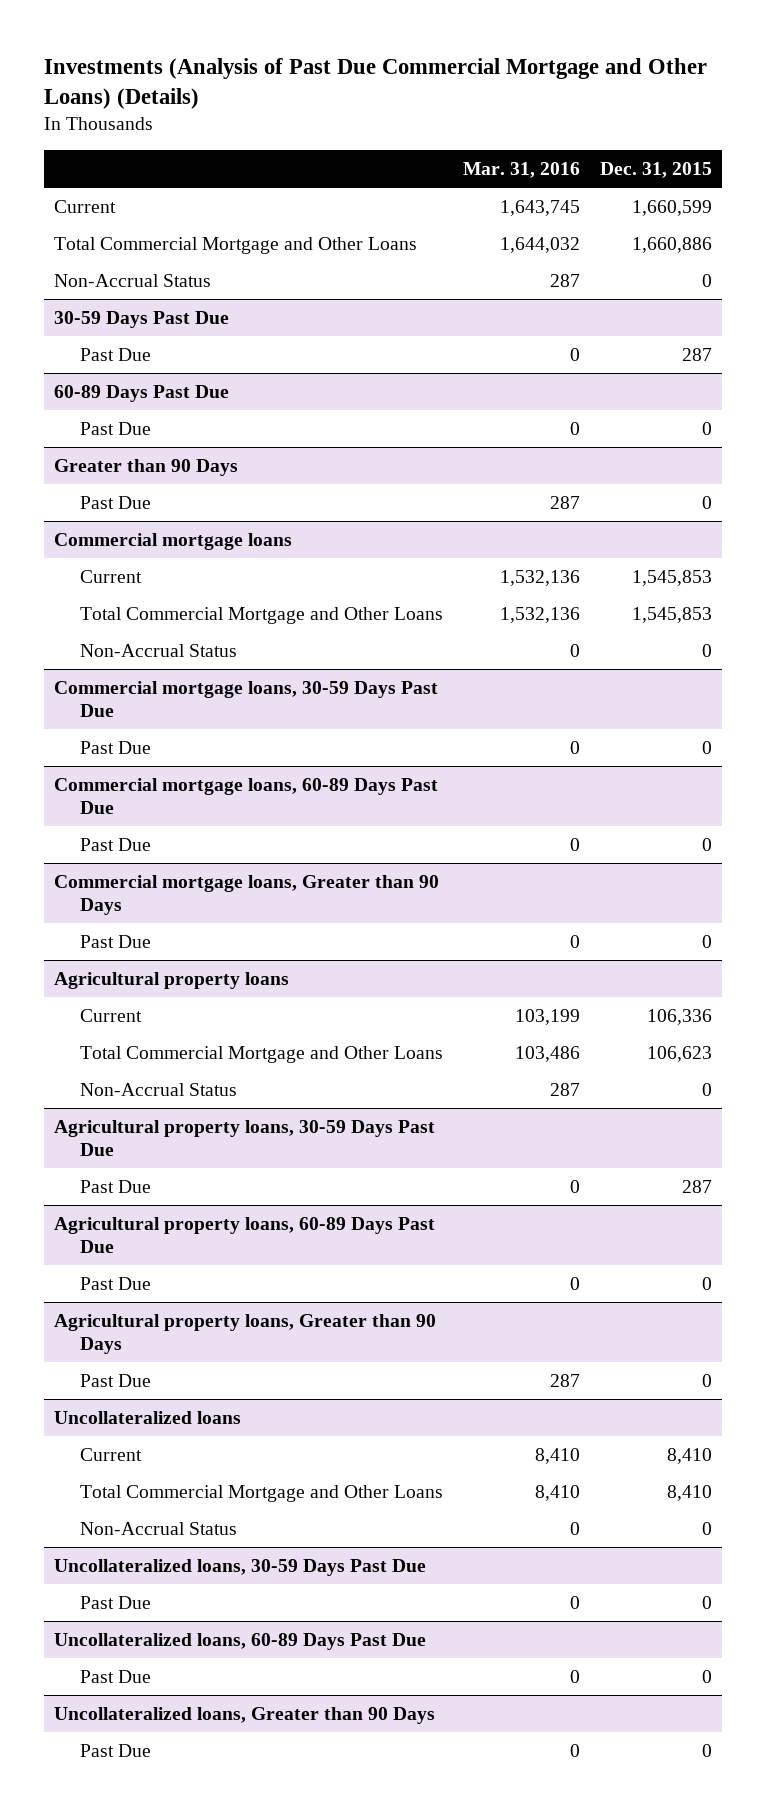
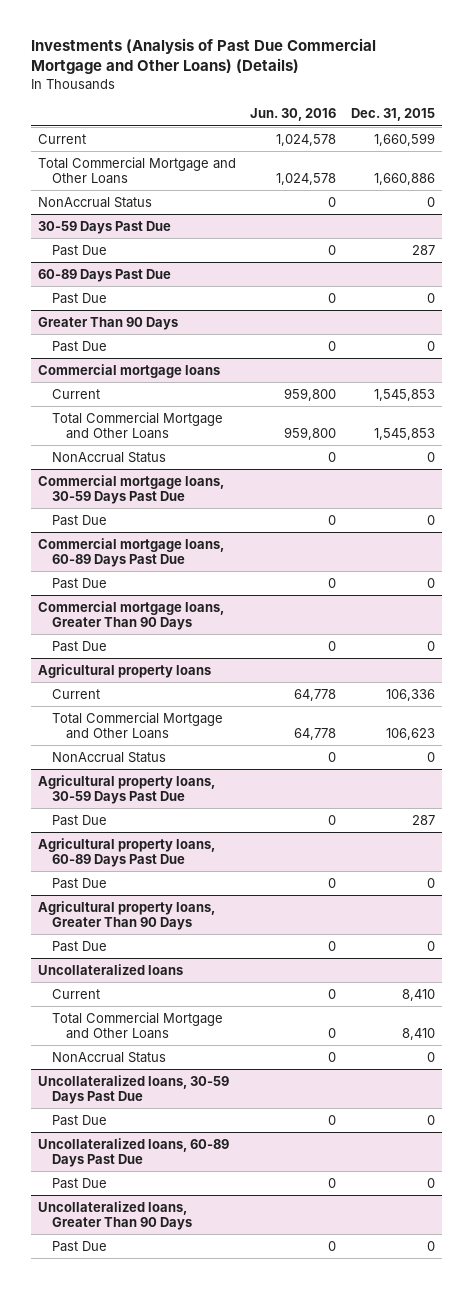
[463,161,581,178] Mar. 31, 2016 -> none
none -> [250,108,337,122] Jun. 30, 2016
[53,274,211,288] Non-Accrual Status -> [38,196,153,208] NonAccrual Status
[53,459,238,477] Greater than 90 Days -> [38,316,179,330] Greater Than 90 Days
[80,644,238,658] Non-Accrual Status -> [52,451,167,463] NonAccrual Status
[53,875,439,915] Commercial mortgage loans, Greater than 90 Days -> [38,600,225,630] Commercial mortgage loans, Greater Than 90 Days
[80,1083,238,1097] Non-Accrual Status -> [52,751,167,763] NonAccrual Status
[53,1314,436,1354] Agricultural property loans, Greater than 90 Days -> [38,900,216,930] Agricultural property loans, Greater Than 90 Days
[80,1522,238,1536] Non-Accrual Status -> [52,1051,167,1063] NonAccrual Status
[53,1707,435,1725] Uncollateralized loans, Greater than 90 Days -> [38,1200,193,1230] Uncollateralized loans, Greater Than 90 Days

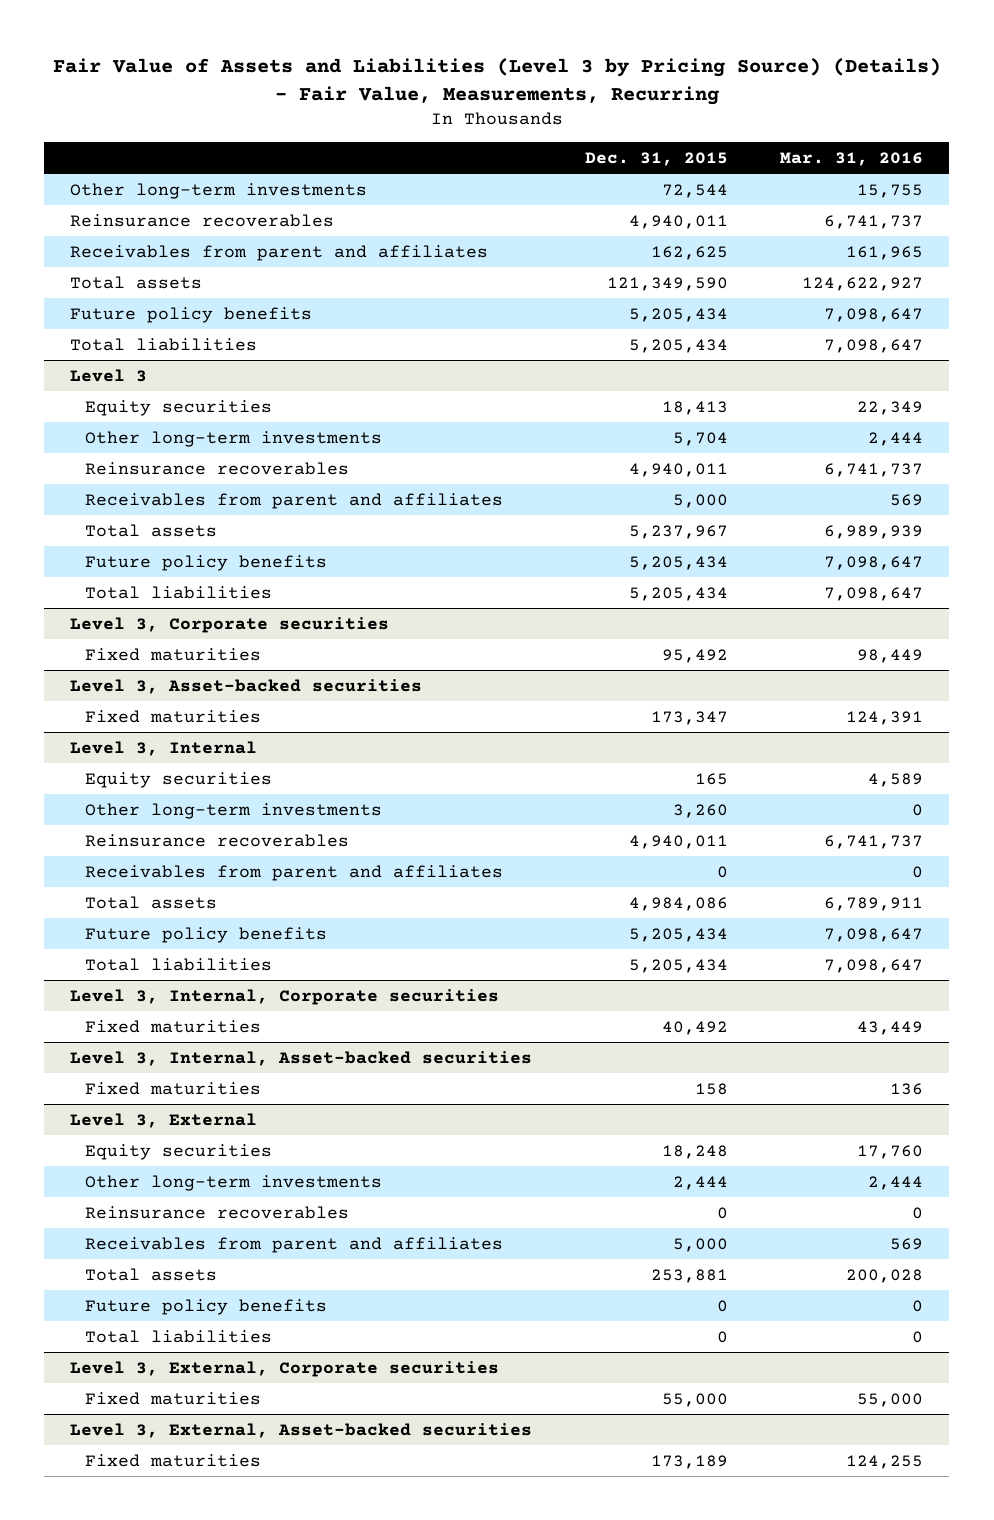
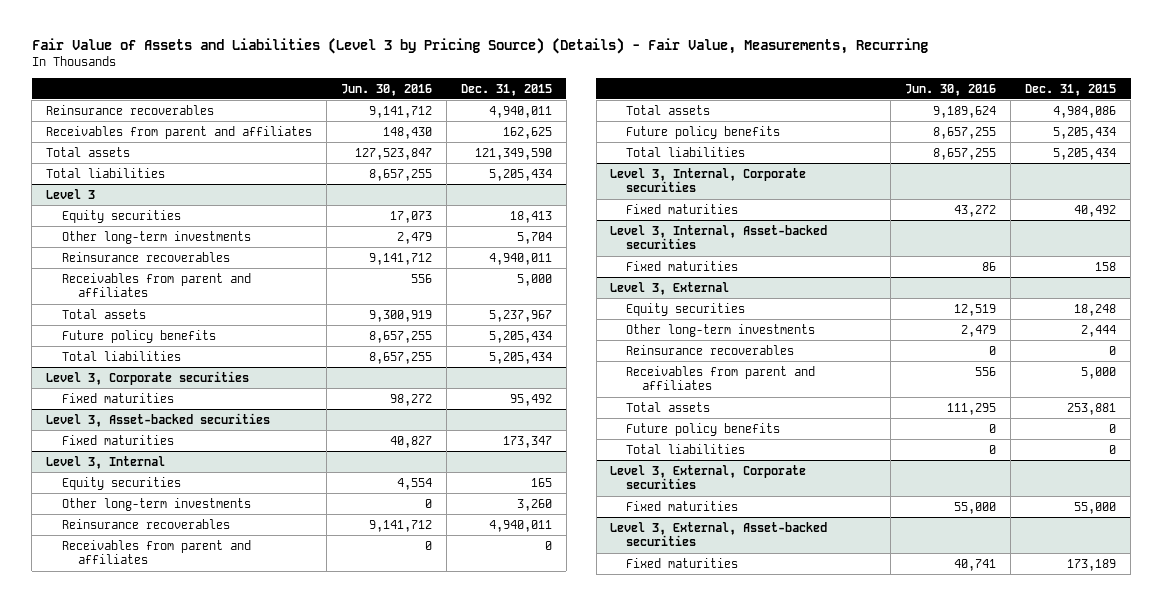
[780,151,924,166] Mar. 31, 2016 -> none
none -> [340,83,432,96] Jun. 30, 2016
[70,182,368,199] Other long-term investments -> none
[70,306,313,323] Future policy benefits -> none

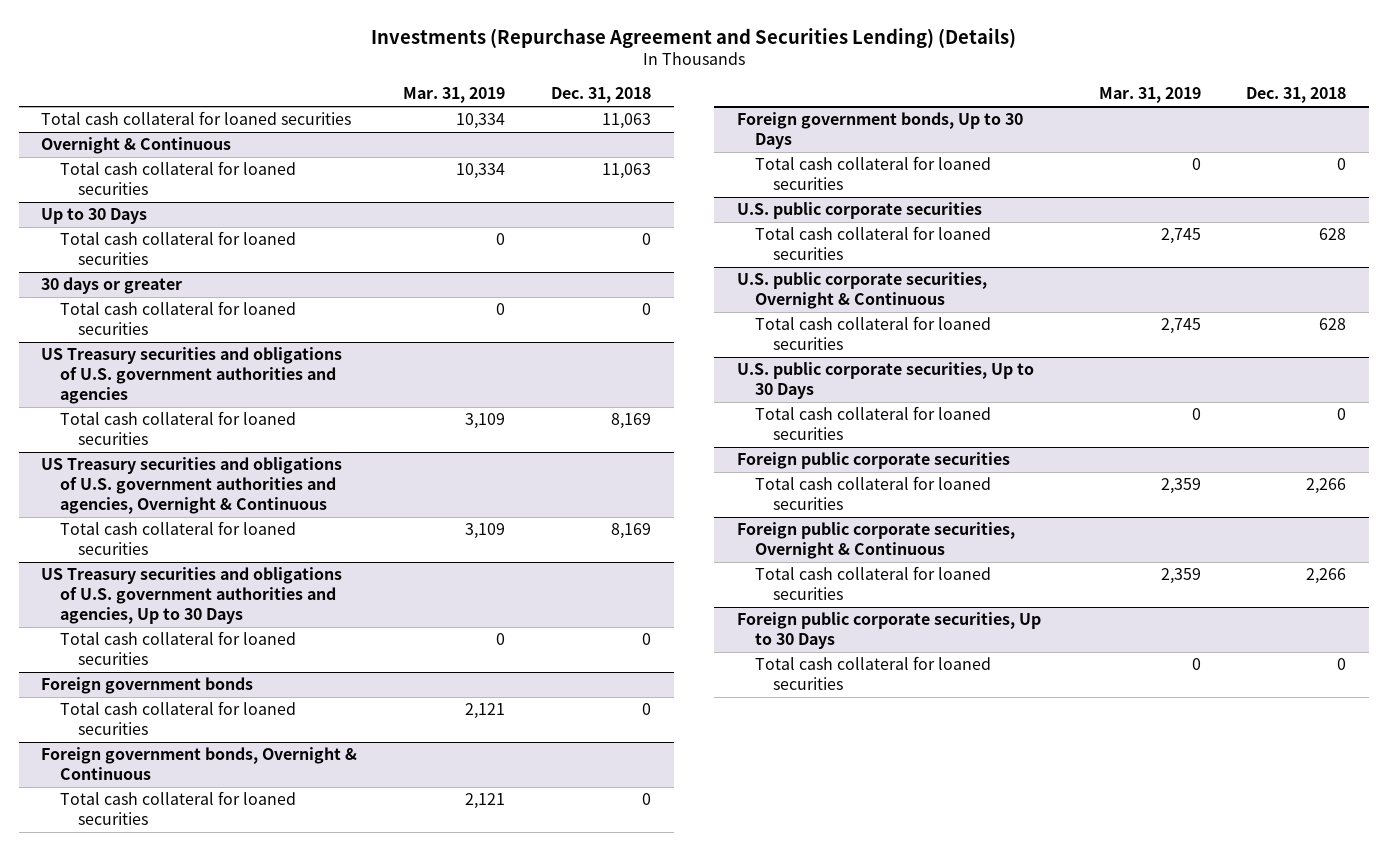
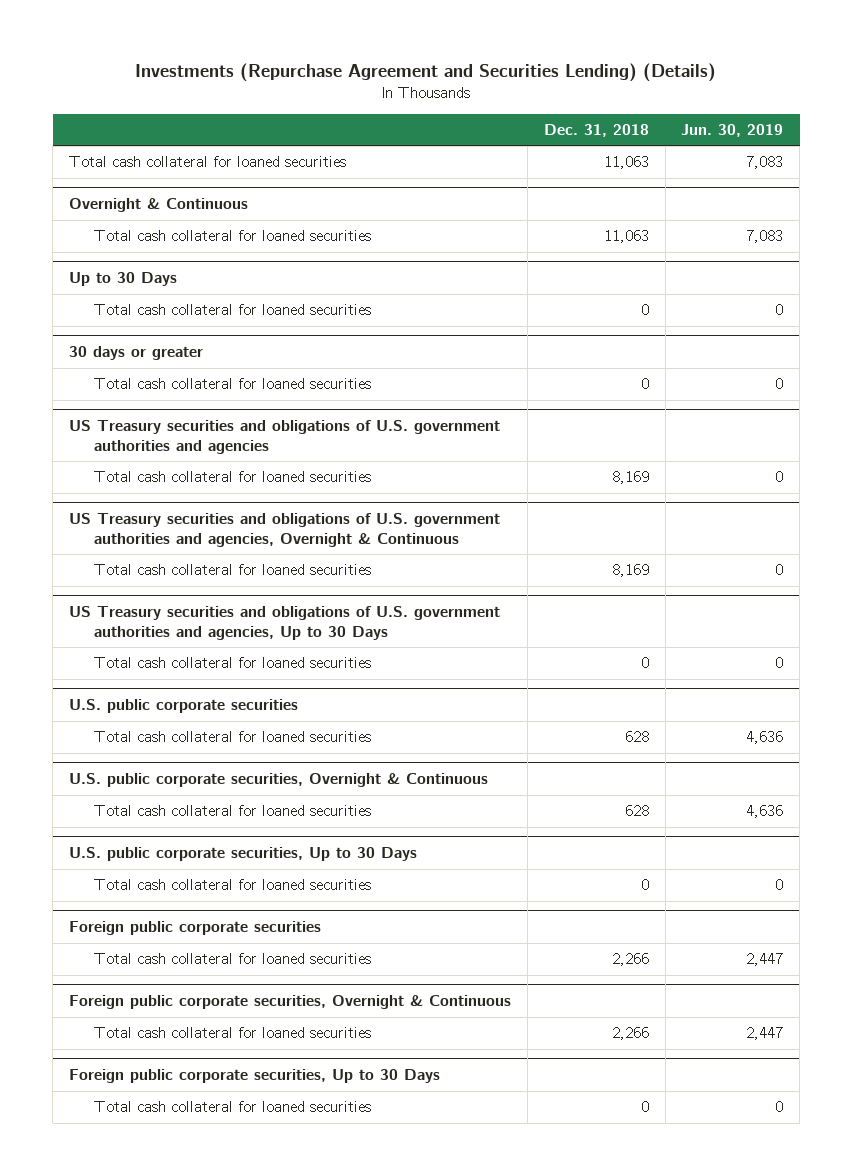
[403,87,506,104] Mar. 31, 2019 -> none
none -> [681,123,784,137] Jun. 30, 2019
[41,677,254,695] Foreign government bonds -> none
[59,701,296,736] Total cash collateral for loaned securities -> none
[41,747,358,781] Foreign government bonds, Overnight & Continuous -> none
[59,791,296,826] Total cash collateral for loaned securities -> none
[736,112,1023,150] Foreign government bonds, Up to 30 Days -> none
[755,156,992,191] Total cash collateral for loaned securities -> none

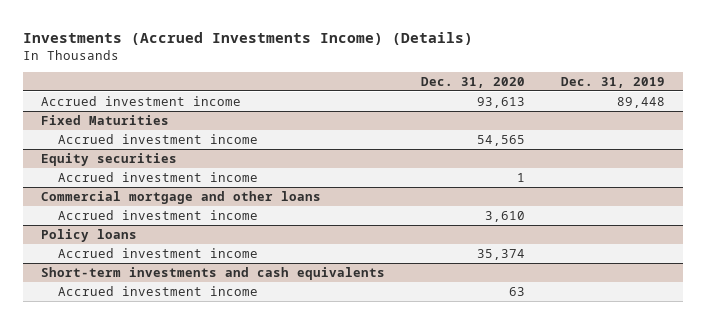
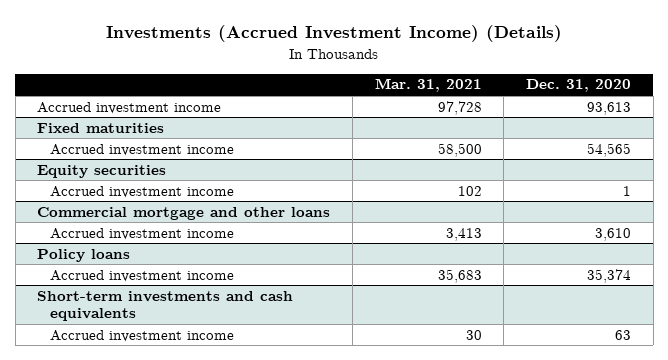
[23,31,474,45] Investments (Accrued Investments Income) (Details) -> [106,25,563,43] Investments (Accrued Investment Income) (Details)
[560,76,665,88] Dec. 31, 2019 -> none
none -> [374,78,482,93] Mar. 31, 2021
[41,114,170,125] Fixed Maturities -> [37,122,165,133] Fixed maturities

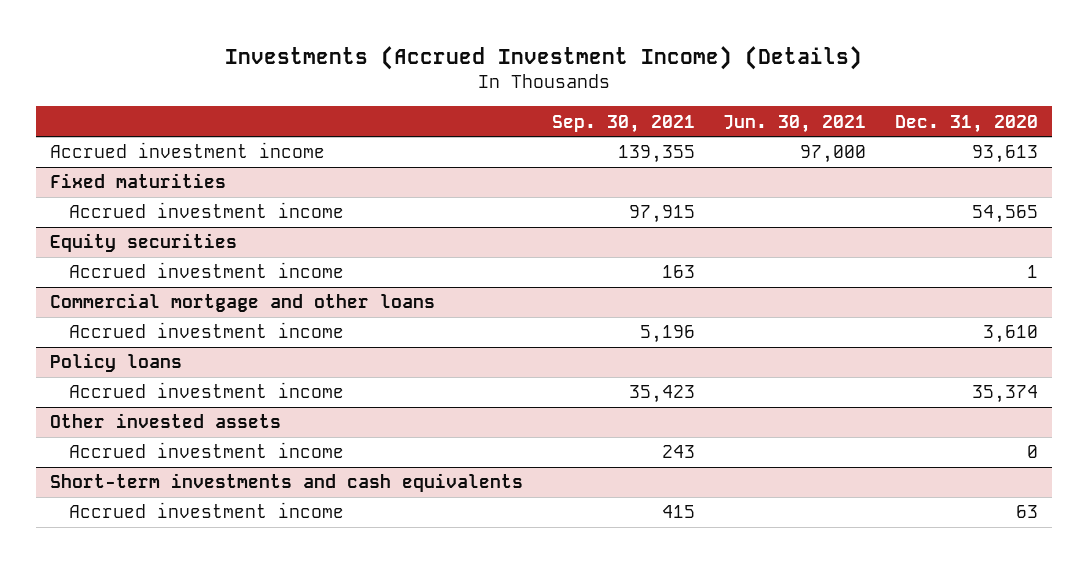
[374,78,482,93] Mar. 31, 2021 -> none
none -> [551,114,695,133] Sep. 30, 2021
none -> [723,114,867,133] Jun. 30, 2021
none -> [50,413,282,429] Other invested assets
none -> [69,442,345,459] Accrued investment income

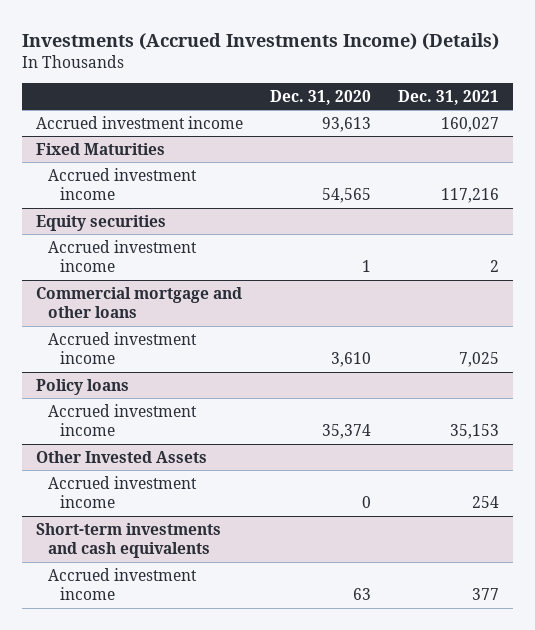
[225,45,863,70] Investments (Accrued Investment Income) (Details) -> [22,32,500,50] Investments (Accrued Investments Income) (Details)
[551,114,695,133] Sep. 30, 2021 -> none
[723,114,867,133] Jun. 30, 2021 -> none
none -> [398,90,500,106] Dec. 31, 2021
[50,173,227,189] Fixed maturities -> [35,142,165,155] Fixed Maturities
[50,413,282,429] Other invested assets -> [35,450,207,463] Other Invested Assets

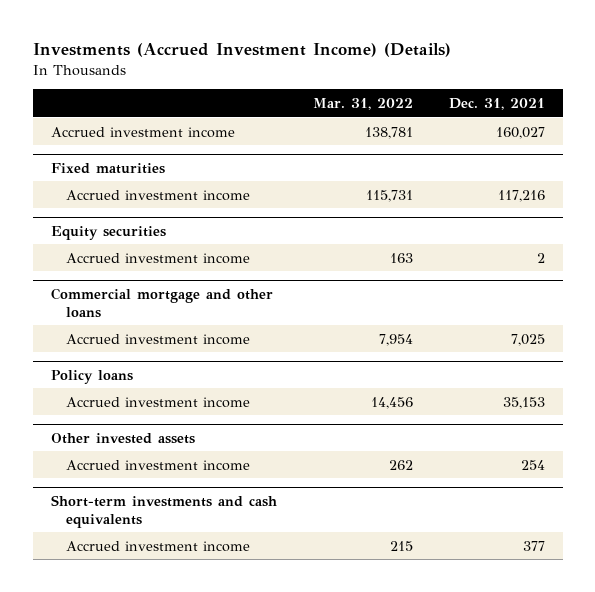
[22,32,500,50] Investments (Accrued Investments Income) (Details) -> [32,43,451,58] Investments (Accrued Investment Income) (Details)
[270,90,372,106] Dec. 31, 2020 -> none
none -> [312,98,413,111] Mar. 31, 2022
[35,142,165,155] Fixed Maturities -> [50,162,165,174] Fixed maturities
[35,450,207,463] Other Invested Assets -> [50,432,195,444] Other invested assets

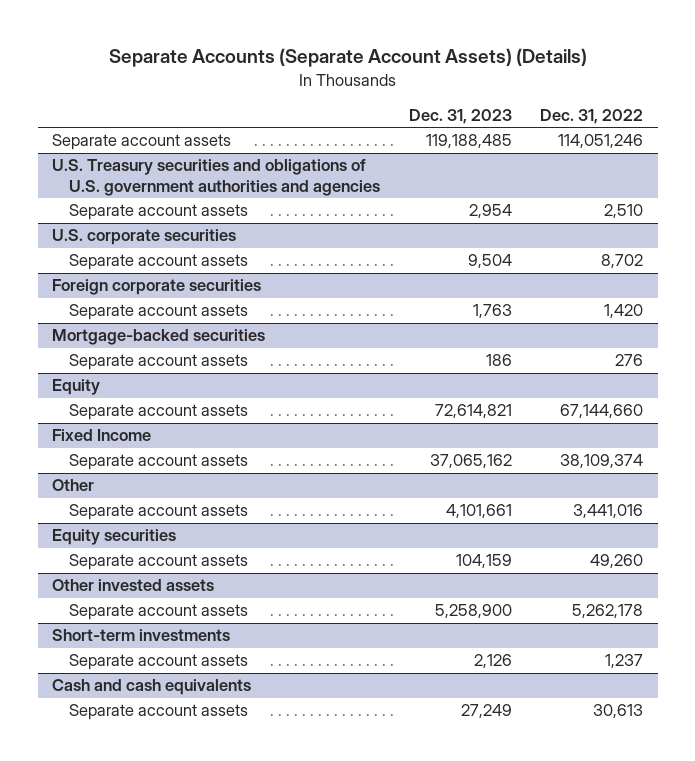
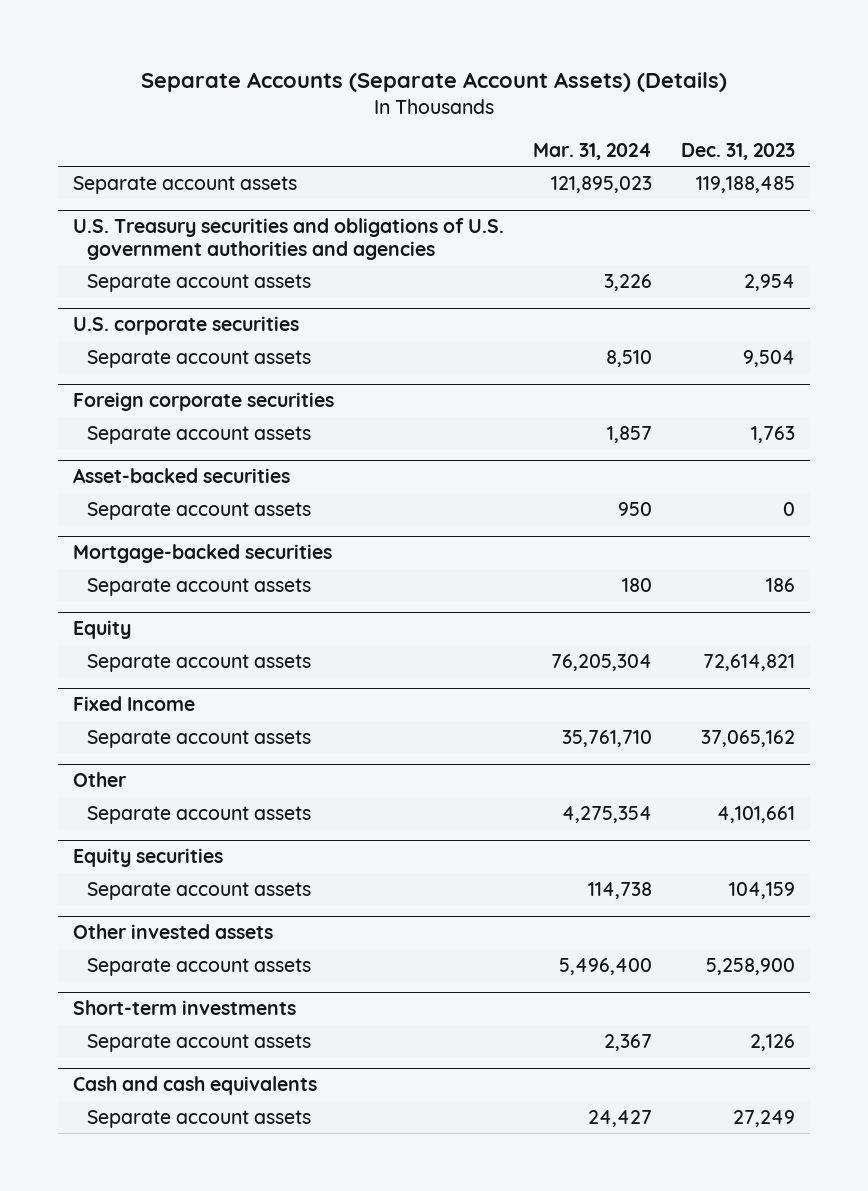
[540,108,644,124] Dec. 31, 2022 -> none
none -> [533,142,653,160] Mar. 31, 2024
none -> [72,468,290,484] Asset-backed securities
none -> [87,501,312,520] Separate account assets

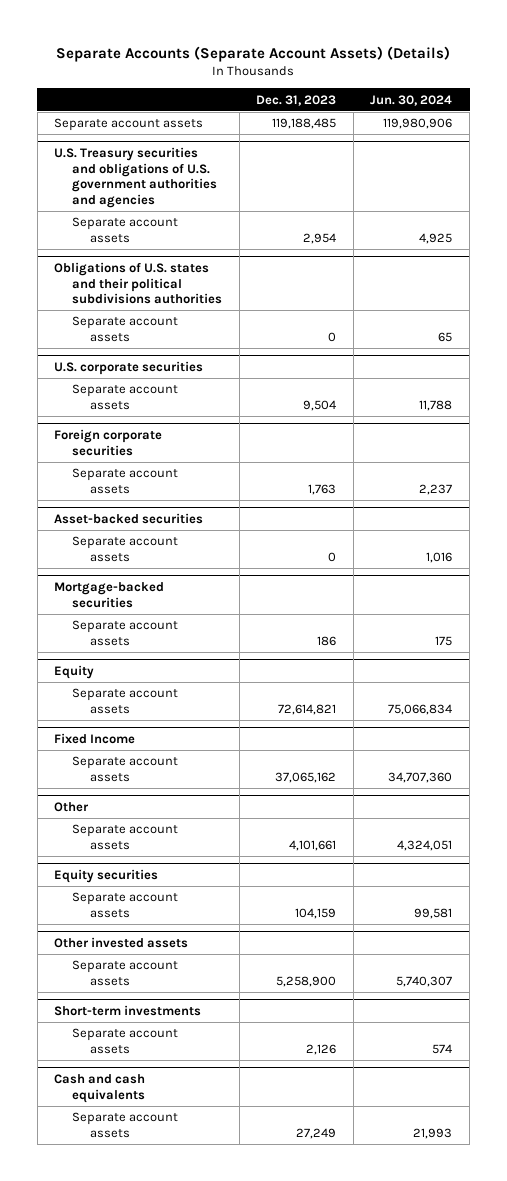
[533,142,653,160] Mar. 31, 2024 -> none
none -> [370,94,453,106] Jun. 30, 2024
none -> [54,262,223,305] Obligations of U.S. states and their political subdivisions authorities
none -> [72,316,179,342] Separate account assets

